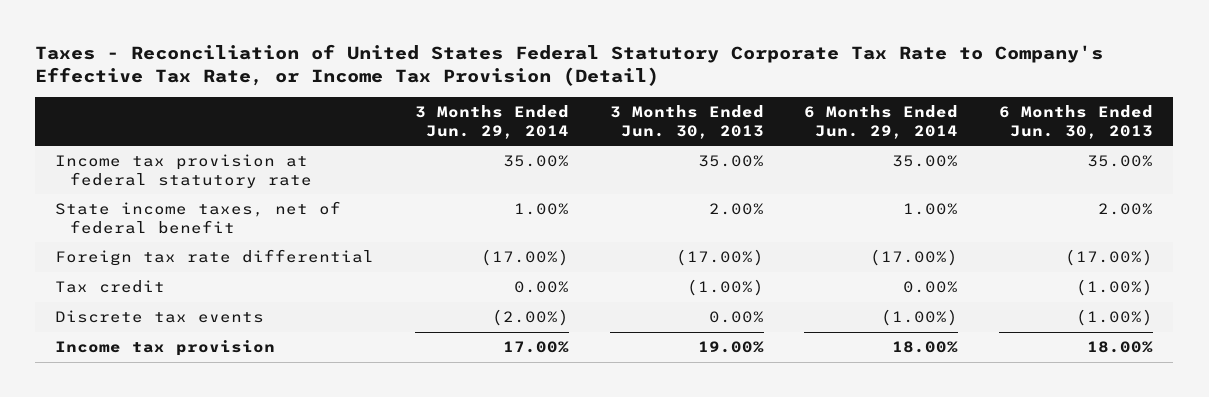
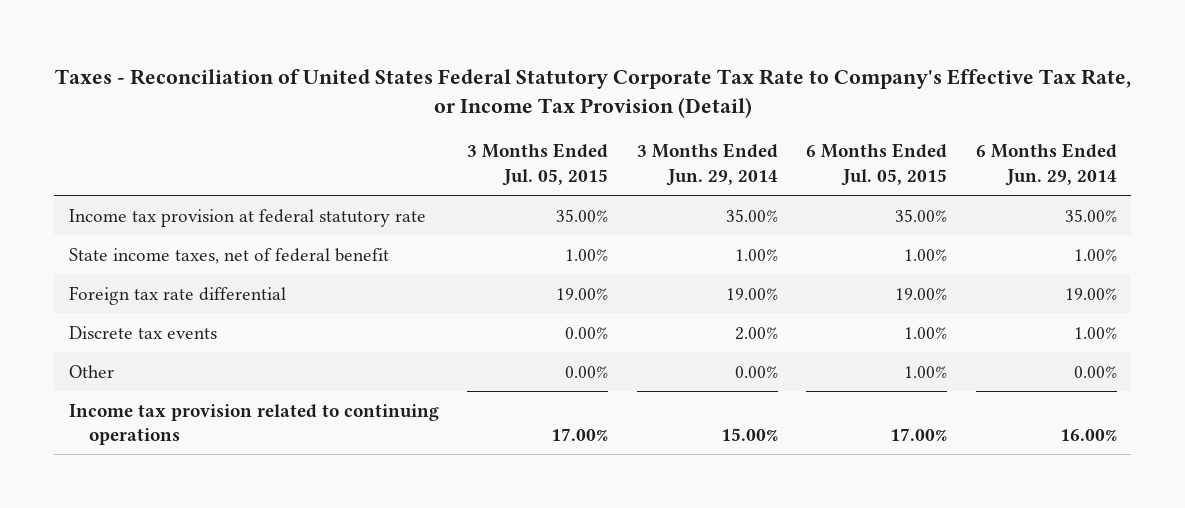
[609,105,764,139] 3 Months Ended Jun. 30, 2013 -> none
[999,105,1154,139] 6 Months Ended Jun. 30, 2013 -> none
none -> [467,143,609,186] 3 Months Ended Jul. 05, 2015
none -> [806,143,948,186] 6 Months Ended Jul. 05, 2015
[55,280,166,294] Tax credit -> none
[481,249,570,267] (17.00%) -> [725,287,778,300] 19.00%
[870,249,959,267] (17.00%) -> [1064,287,1117,300] 19.00%
[492,309,570,327] (2.00%) -> [734,326,778,340] 2.00%
[881,309,959,327] (1.00%) -> [1073,326,1117,339] 1.00%
none -> [68,364,114,378] Other
[55,340,276,357] Income tax provision -> [68,403,439,445] Income tax provision related to continuing operations
[503,341,570,354] 17.00% -> [720,427,778,441] 15.00%
[892,341,959,354] 18.00% -> [1059,428,1117,441] 16.00%

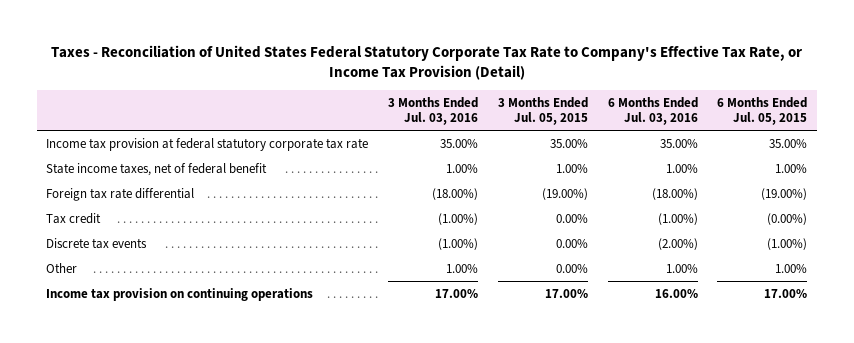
[636,143,778,186] 3 Months Ended Jun. 29, 2014 -> none
[975,143,1117,186] 6 Months Ended Jun. 29, 2014 -> none
none -> [388,96,479,126] 3 Months Ended Jul. 03, 2016
none -> [607,96,698,126] 6 Months Ended Jul. 03, 2016
[68,208,426,227] Income tax provision at federal statutory rate -> [46,137,369,151] Income tax provision at federal statutory corporate tax rate
[556,287,609,300] 19.00% -> [541,187,588,200] (19.00%)
[895,287,948,300] 19.00% -> [761,187,808,200] (19.00%)
none -> [46,212,102,224] Tax credit
[904,326,948,339] 1.00% -> [767,237,808,250] (1.00%)
[68,403,439,445] Income tax provision related to continuing operations -> [46,287,314,301] Income tax provision on continuing operations

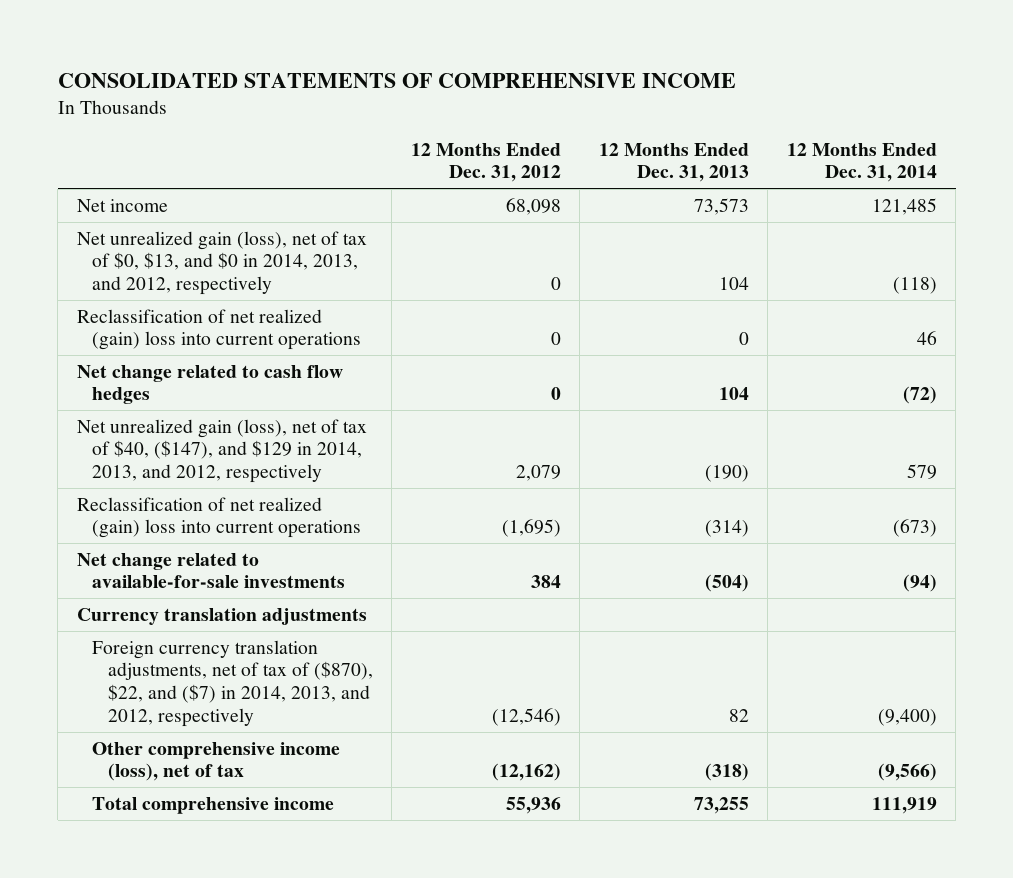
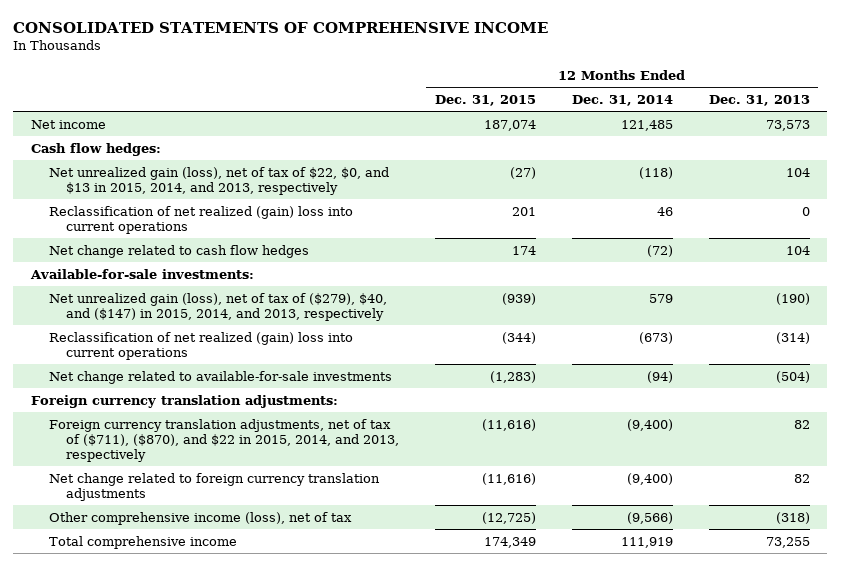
[410,142,561,183] 12 Months Ended Dec. 31, 2012 -> none
none -> [435,94,537,106] Dec. 31, 2015
none -> [31,142,162,156] Cash flow hedges:
[76,230,367,296] Net unrealized gain (loss), net of tax of $0, $13, and $0 in 2014, 2013, and 2012, respectively -> [48,166,389,195] Net unrealized gain (loss), net of tax of $22, $0, and $13 in 2015, 2014, and 2013, respectively
none -> [30,268,255,279] Available-for-sale investments:
[76,418,367,484] Net unrealized gain (loss), net of tax of $40, ($147), and $129 in 2014, 2013, and 2012, respectively -> [48,292,387,321] Net unrealized gain (loss), net of tax of ($279), $40, and ($147) in 2015, 2014, and 2013, respectively
[76,607,367,625] Currency translation adjustments -> [31,394,339,408] Foreign currency translation adjustments:
[92,639,373,727] Foreign currency translation adjustments, net of tax of ($870), $22, and ($7) in 2014, 2013, and 2012, respectively -> [48,418,400,462] Foreign currency translation adjustments, net of tax of ($711), ($870), and $22 in 2015, 2014, and 2013, respectively
none -> [48,472,380,501] Net change related to foreign currency translation adjustments

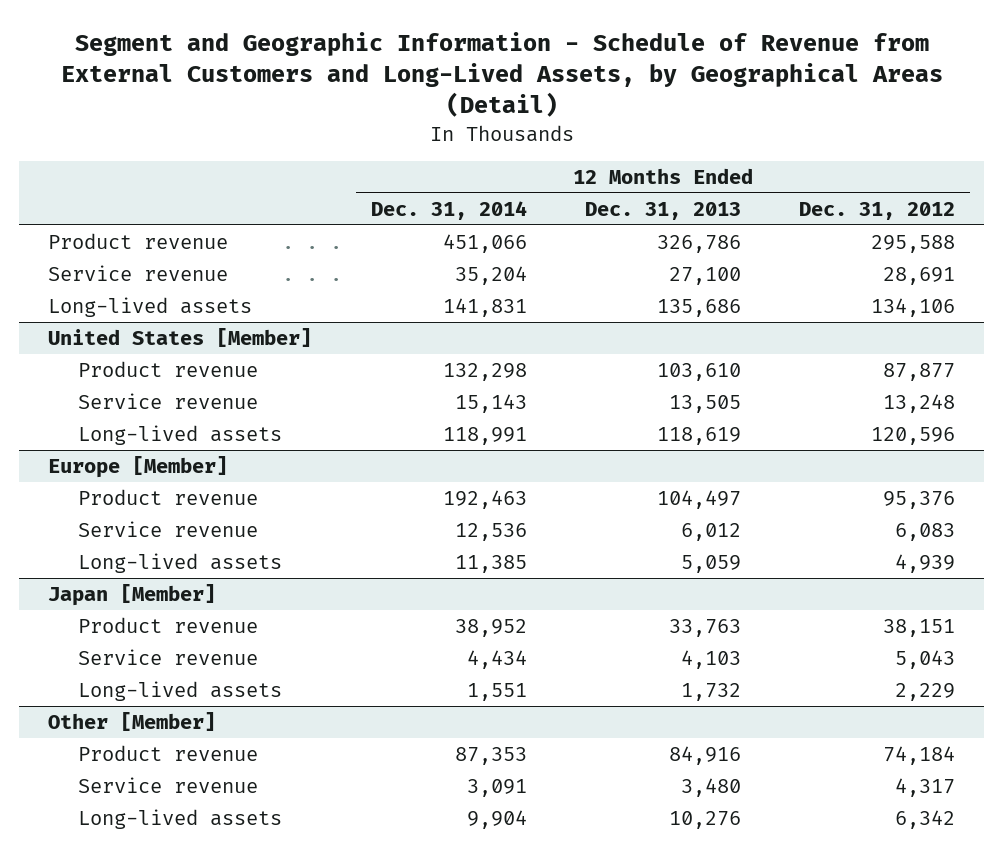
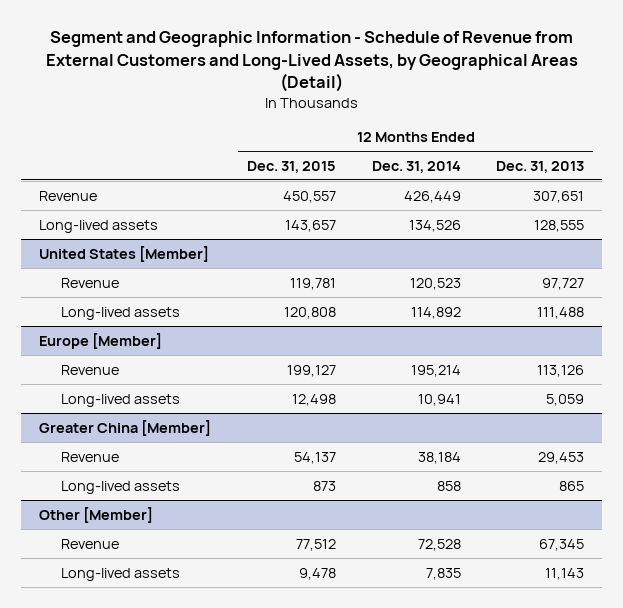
[798,201,955,220] Dec. 31, 2012 -> none
none -> [246,160,336,173] Dec. 31, 2015
[48,264,229,281] Service revenue -> none
[48,232,229,249] Product revenue -> [38,190,97,201] Revenue
[442,233,527,253] 451,066 -> [403,190,461,203] 426,449
[656,234,741,253] 326,786 -> [533,190,585,203] 307,651
[442,297,527,317] 141,831 -> [408,219,461,232] 134,526
[656,298,741,317] 135,686 -> [534,219,585,232] 128,555
[78,392,259,409] Service revenue -> none
[78,360,259,377] Product revenue -> [61,277,120,288] Revenue
[442,362,527,381] 132,298 -> [409,277,461,290] 120,523
[656,362,741,381] 103,610 -> [542,277,585,290] 97,727
[442,426,527,445] 118,991 -> [410,306,461,319] 114,892
[656,426,741,445] 118,619 -> [537,306,585,319] 111,488
[78,520,259,537] Service revenue -> none
[48,583,217,606] Japan [Member] -> none
[78,648,259,665] Service revenue -> none
[78,488,259,505] Product revenue -> [61,364,120,375] Revenue
[442,489,527,509] 192,463 -> [410,364,461,377] 195,214
[656,489,741,509] 104,497 -> [537,364,585,377] 113,126
[454,554,527,573] 11,385 -> [417,393,461,406] 10,941
none -> [38,419,211,436] Greater China [Member]
[78,616,259,633] Product revenue -> [61,451,120,462] Revenue
[454,618,527,637] 38,952 -> [417,451,461,464] 38,184
[668,618,741,637] 33,763 -> [538,451,585,464] 29,453
[466,682,527,701] 1,551 -> [436,480,461,491] 858
[680,682,741,701] 1,732 -> [559,480,585,491] 865
[78,776,259,793] Service revenue -> none
[78,744,259,761] Product revenue -> [61,538,120,549] Revenue
[454,746,527,765] 87,353 -> [417,538,461,551] 72,528
[668,745,741,765] 84,916 -> [539,538,585,551] 67,345
[466,809,527,829] 9,904 -> [425,567,461,580] 7,835
[668,810,741,829] 10,276 -> [545,567,585,580] 11,143

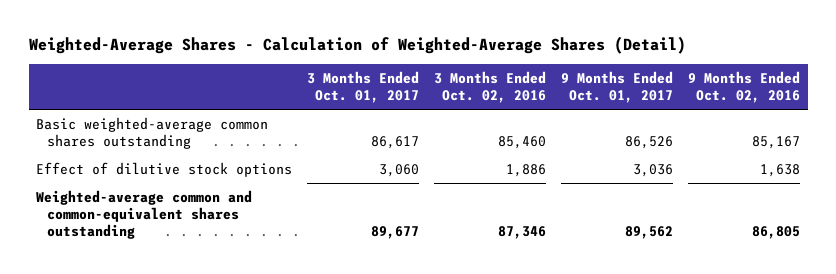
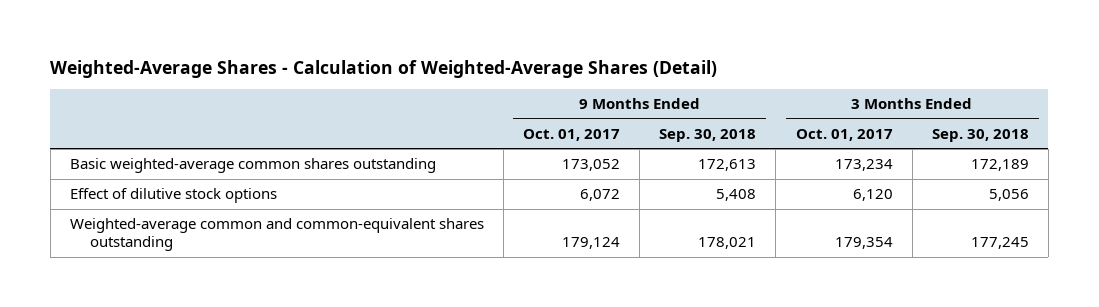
[434,71,547,104] 3 Months Ended Oct. 02, 2016 -> none
[688,71,801,104] 9 Months Ended Oct. 02, 2016 -> none
none -> [659,128,757,142] Sep. 30, 2018
none -> [931,128,1029,142] Sep. 30, 2018
[371,135,420,149] 86,617 -> [834,159,893,172] 173,234
[625,135,674,149] 86,526 -> [562,159,621,172] 173,052
[379,163,420,177] 3,060 -> [852,189,893,202] 6,120
[633,163,674,177] 3,036 -> [580,189,621,202] 6,072
[371,226,420,240] 89,677 -> [834,237,893,250] 179,354
[625,226,674,240] 89,562 -> [562,237,621,250] 179,124

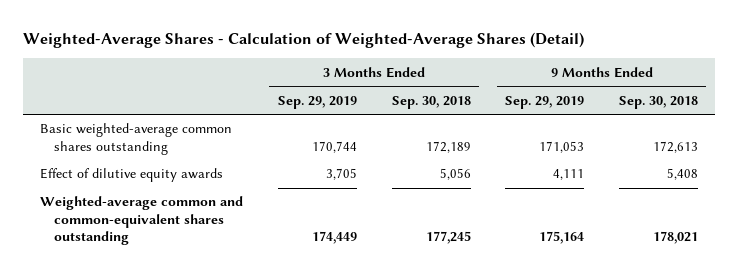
[523,128,621,141] Oct. 01, 2017 -> none
[795,128,893,141] Oct. 01, 2017 -> none
none -> [278,95,358,109] Sep. 29, 2019
none -> [505,95,585,109] Sep. 29, 2019
[70,188,278,204] Effect of dilutive stock options -> [40,168,224,183] Effect of dilutive equity awards

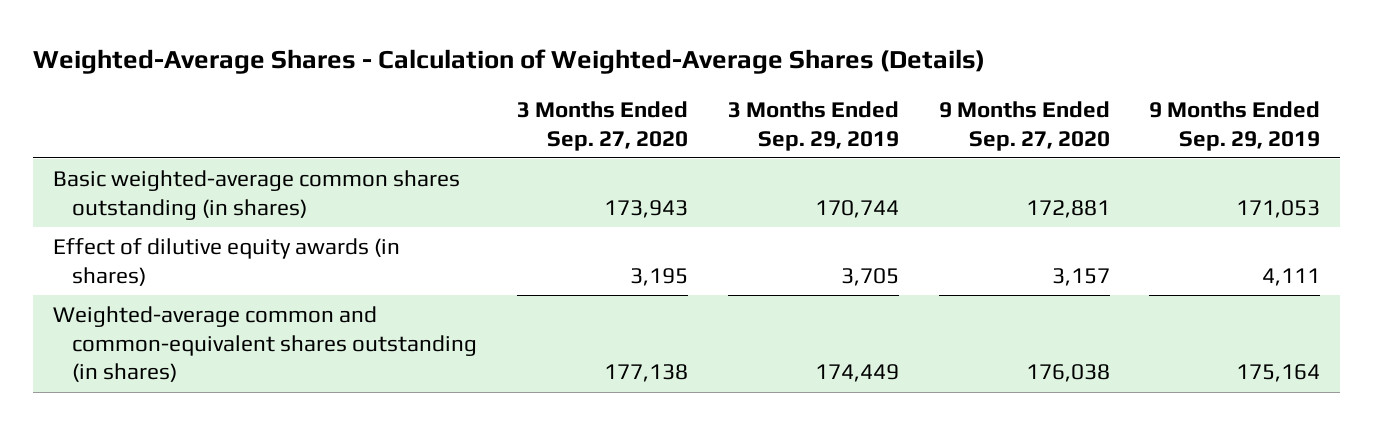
[23,32,585,49] Weighted-Average Shares - Calculation of Weighted-Average Shares (Detail) -> [33,48,986,74] Weighted-Average Shares - Calculation of Weighted-Average Shares (Details)
[391,95,471,109] Sep. 30, 2018 -> none
[618,95,698,109] Sep. 30, 2018 -> none
none -> [517,100,689,151] 3 Months Ended Sep. 27, 2020
none -> [938,100,1110,151] 9 Months Ended Sep. 27, 2020
[40,123,233,155] Basic weighted-average common shares outstanding -> [52,169,460,220] Basic weighted-average common shares outstanding (in shares)
[40,168,224,183] Effect of dilutive equity awards -> [52,237,400,286] Effect of dilutive equity awards (in shares)
[40,196,244,246] Weighted-average common and common-equivalent shares outstanding -> [52,305,478,383] Weighted-average common and common-equivalent shares outstanding (in shares)

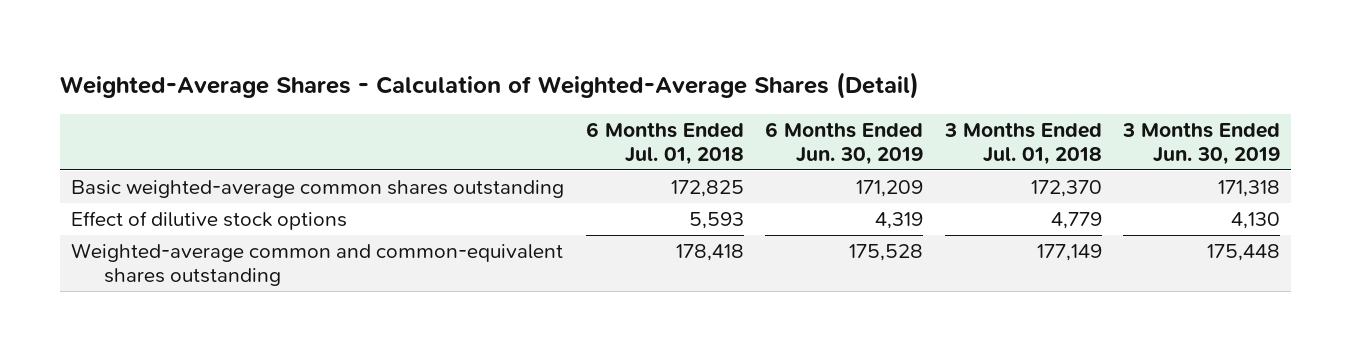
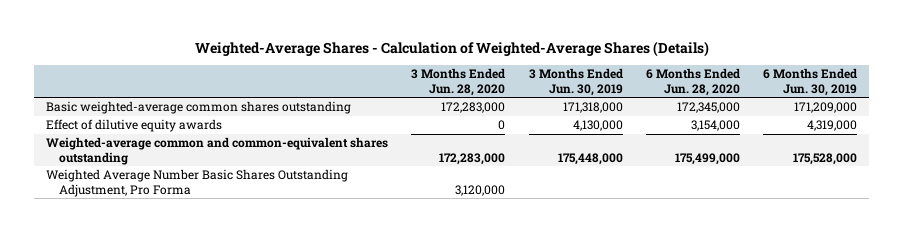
[60,71,920,99] Weighted-Average Shares - Calculation of Weighted-Average Shares (Detail) -> [194,40,709,57] Weighted-Average Shares - Calculation of Weighted-Average Shares (Details)
[585,121,744,166] 6 Months Ended Jul. 01, 2018 -> none
[943,121,1102,166] 3 Months Ended Jul. 01, 2018 -> none
none -> [411,68,506,96] 3 Months Ended Jun. 28, 2020
none -> [645,68,740,96] 6 Months Ended Jun. 28, 2020
[856,180,924,198] 171,209 -> [794,102,858,114] 171,209,000
[1218,180,1281,198] 171,318 -> [562,102,623,114] 171,318,000
[71,211,348,231] Effect of dilutive stock options -> [45,119,222,133] Effect of dilutive equity awards
[875,212,924,230] 4,319 -> [807,120,858,132] 4,319,000
[1231,212,1281,230] 4,130 -> [572,120,623,132] 4,130,000
[849,244,924,262] 175,528 -> [793,152,858,165] 175,528,000
[1207,244,1281,262] 175,448 -> [557,152,623,165] 175,448,000
none -> [45,169,348,197] Weighted Average Number Basic Shares Outstanding Adjustment, Pro Forma

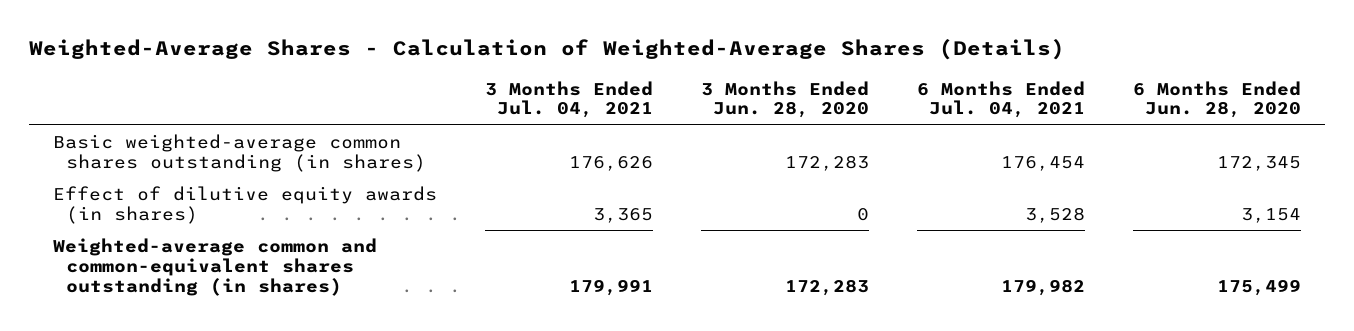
[528,68,623,96] 3 Months Ended Jun. 30, 2019 -> none
[763,68,858,96] 6 Months Ended Jun. 30, 2019 -> none
none -> [484,80,653,119] 3 Months Ended Jul. 04, 2021
none -> [916,80,1085,119] 6 Months Ended Jul. 04, 2021
[45,169,348,197] Weighted Average Number Basic Shares Outstanding Adjustment, Pro Forma -> none
[45,101,351,115] Basic weighted-average common shares outstanding -> [52,134,426,173] Basic weighted-average common shares outstanding (in shares)
[441,102,506,114] 172,283,000 -> [784,155,869,172] 172,283
[676,102,740,114] 172,345,000 -> [1216,156,1301,172] 172,345
[45,119,222,133] Effect of dilutive equity awards -> [52,186,437,225] Effect of dilutive equity awards (in shares)
[690,120,740,132] 3,154,000 -> [1240,208,1301,224] 3,154
[45,137,388,165] Weighted-average common and common-equivalent shares outstanding -> [52,238,377,296] Weighted-average common and common-equivalent shares outstanding (in shares)
[439,152,506,165] 172,283,000 -> [784,278,869,296] 172,283
[674,152,740,165] 175,499,000 -> [1216,278,1301,296] 175,499

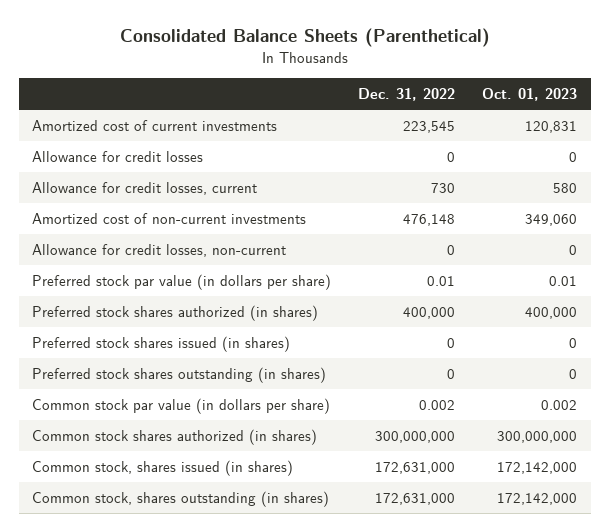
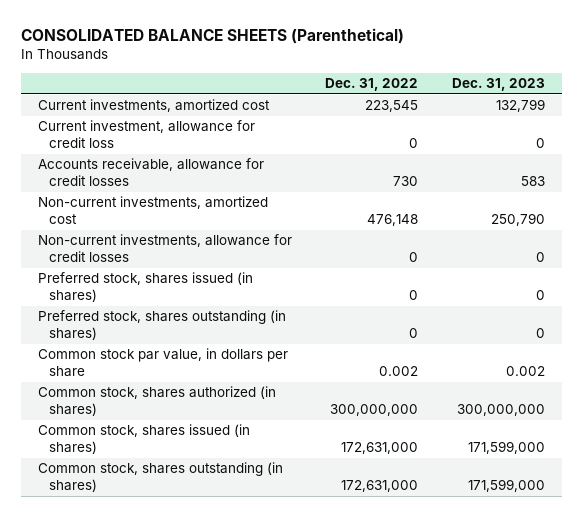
[119,28,490,48] Consolidated Balance Sheets (Parenthetical) -> [20,28,404,45] CONSOLIDATED BALANCE SHEETS (Parenthetical)
[482,87,578,101] Oct. 01, 2023 -> none
none -> [452,78,546,92] Dec. 31, 2023
[32,273,332,290] Preferred stock par value (in dollars per share) -> none
[32,304,319,321] Preferred stock shares authorized (in shares) -> none
[32,119,278,131] Amortized cost of current investments -> [37,99,270,113] Current investments, amortized cost
[32,150,204,162] Allowance for credit losses -> [37,120,255,148] Current investment, allowance for credit loss
[32,181,258,195] Allowance for credit losses, current -> [37,158,264,186] Accounts receivable, allowance for credit losses
[32,212,307,224] Amortized cost of non-current investments -> [37,196,268,224] Non-current investments, amortized cost
[32,243,287,257] Allowance for credit losses, non-current -> [37,234,292,262] Non-current investments, allowance for credit losses
[32,335,291,352] Preferred stock shares issued (in shares) -> [37,272,253,302] Preferred stock, shares issued (in shares)
[32,366,327,383] Preferred stock shares outstanding (in shares) -> [37,310,286,340] Preferred stock, shares outstanding (in shares)
[32,397,331,414] Common stock par value (in dollars per share) -> [37,348,288,377] Common stock par value, in dollars per share
[32,428,318,445] Common stock shares authorized (in shares) -> [37,386,276,416] Common stock, shares authorized (in shares)

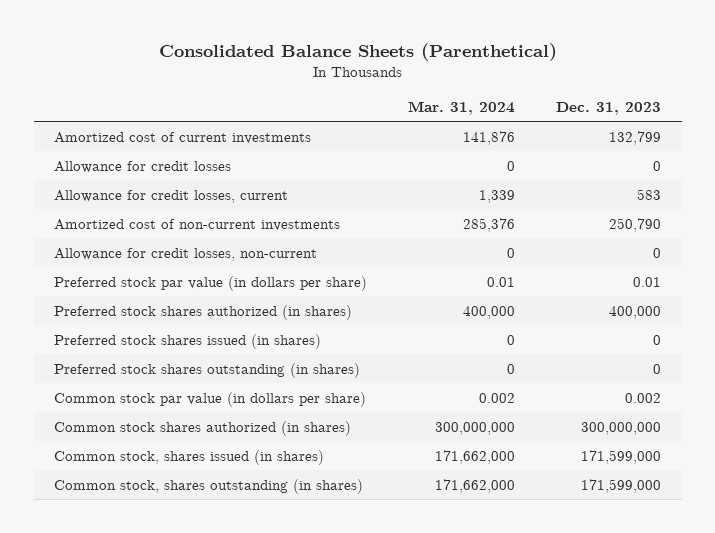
[20,28,404,45] CONSOLIDATED BALANCE SHEETS (Parenthetical) -> [158,43,557,62] Consolidated Balance Sheets (Parenthetical)
[325,78,419,92] Dec. 31, 2022 -> none
none -> [408,101,516,116] Mar. 31, 2024
[37,99,270,113] Current investments, amortized cost -> [54,131,312,144] Amortized cost of current investments
[37,120,255,148] Current investment, allowance for credit loss -> [54,160,232,173] Allowance for credit losses
[37,158,264,186] Accounts receivable, allowance for credit losses -> [54,189,289,203] Allowance for credit losses, current
[37,196,268,224] Non-current investments, amortized cost -> [54,218,341,231] Amortized cost of non-current investments
[37,234,292,262] Non-current investments, allowance for credit losses -> [54,247,318,261] Allowance for credit losses, non-current
none -> [54,275,368,291] Preferred stock par value (in dollars per share)
none -> [54,304,353,320] Preferred stock shares authorized (in shares)
[37,272,253,302] Preferred stock, shares issued (in shares) -> [54,333,322,349] Preferred stock shares issued (in shares)
[37,310,286,340] Preferred stock, shares outstanding (in shares) -> [54,362,361,378] Preferred stock shares outstanding (in shares)
[37,348,288,377] Common stock par value, in dollars per share -> [54,391,367,407] Common stock par value (in dollars per share)
[37,386,276,416] Common stock, shares authorized (in shares) -> [54,420,352,436] Common stock shares authorized (in shares)

